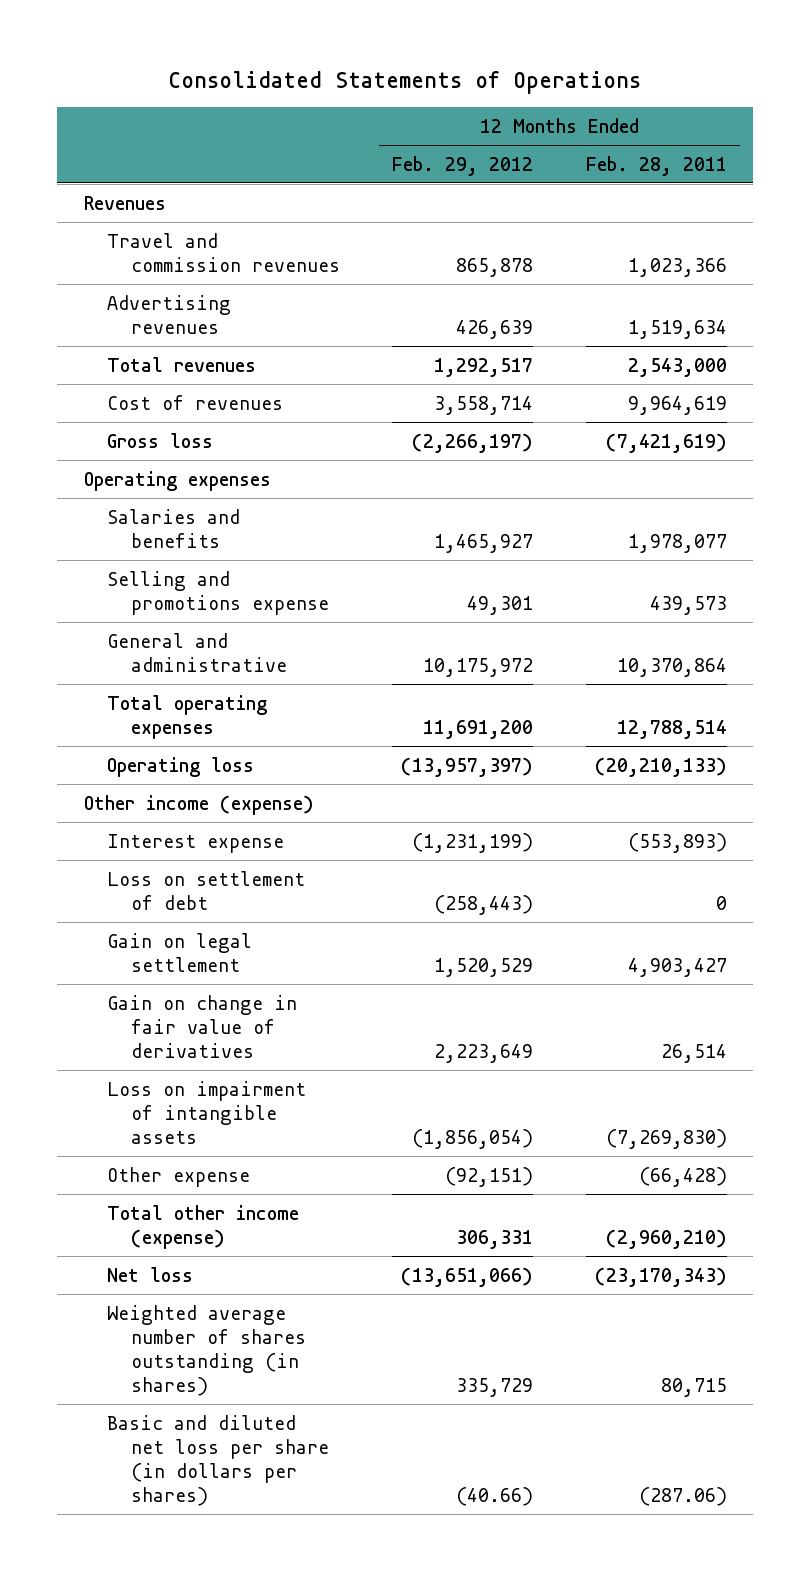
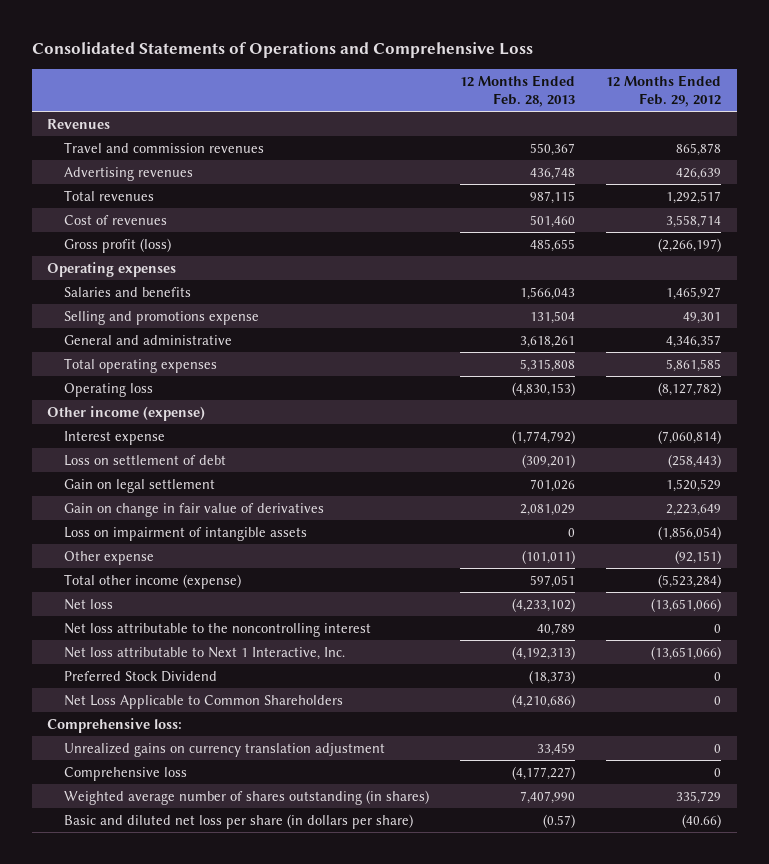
[168,70,642,94] Consolidated Statements of Operations -> [31,42,533,59] Consolidated Statements of Operations and Comprehensive Loss
[585,155,727,176] Feb. 28, 2011 -> none
none -> [460,74,576,108] 12 Months Ended Feb. 28, 2013
[107,432,214,448] Gross loss -> [64,237,172,253] Gross profit (loss)
[423,657,534,677] 10,175,972 -> [666,334,722,348] 4,346,357
[423,719,534,739] 11,691,200 -> [666,358,722,372] 5,861,585
[401,756,534,777] (13,957,397) -> [658,381,722,396] (8,127,782)
[412,832,534,853] (1,231,199) -> [658,429,722,444] (7,060,814)
[456,1229,534,1249] 306,331 -> [658,573,722,588] (5,523,284)
none -> [64,622,372,637] Net loss attributable to the noncontrolling interest
none -> [64,646,346,660] Net loss attributable to Next 1 Interactive, Inc.
none -> [64,670,218,682] Preferred Stock Dividend
none -> [64,694,344,709] Net Loss Applicable to Common Shareholders
none -> [47,717,183,733] Comprehensive loss:
none -> [64,742,386,757] Unrealized gains on currency translation adjustment
none -> [64,766,188,781] Comprehensive loss
[107,1414,329,1506] Basic and diluted net loss per share (in dollars per shares) -> [64,813,414,829] Basic and diluted net loss per share (in dollars per share)

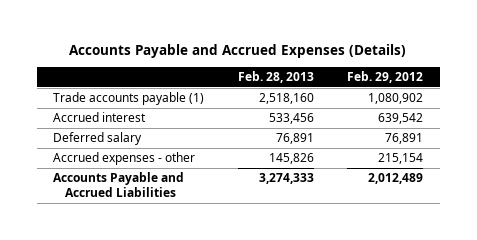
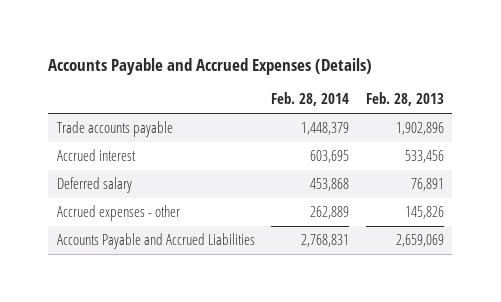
[347,71,424,84] Feb. 29, 2012 -> none
none -> [271,92,350,107] Feb. 28, 2014
[53,92,205,106] Trade accounts payable (1) -> [56,121,173,138] Trade accounts payable
[258,93,314,105] 2,518,160 -> [396,122,445,136] 1,902,896
[258,173,314,185] 3,274,333 -> [396,234,445,248] 2,659,069

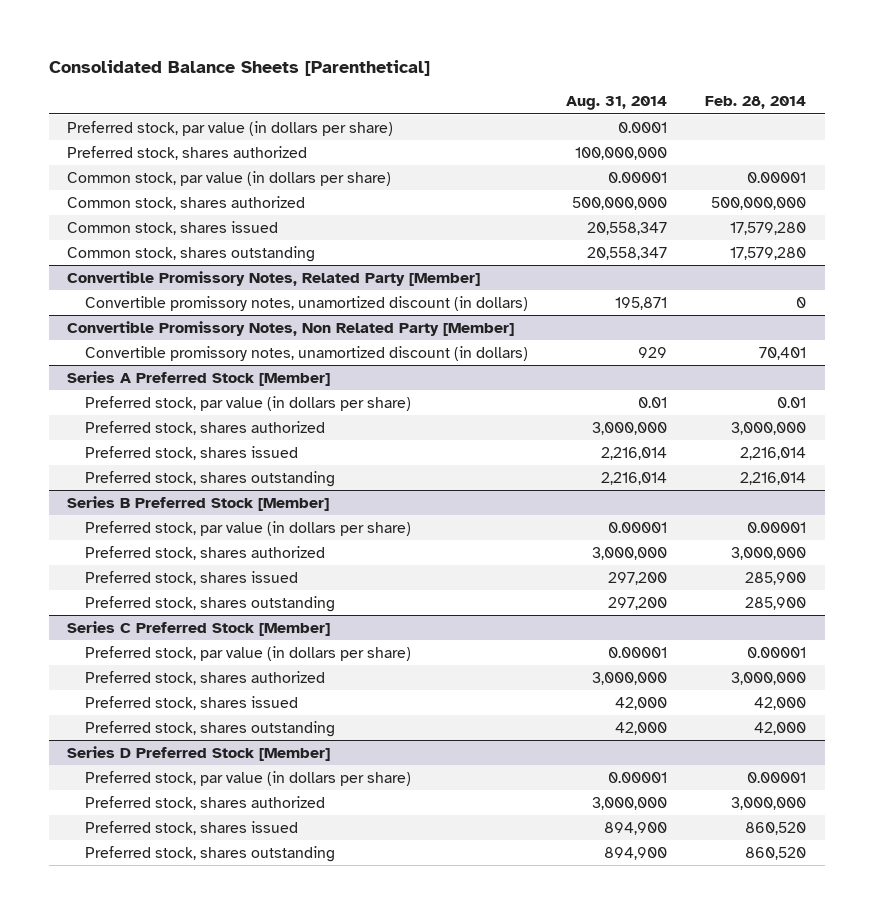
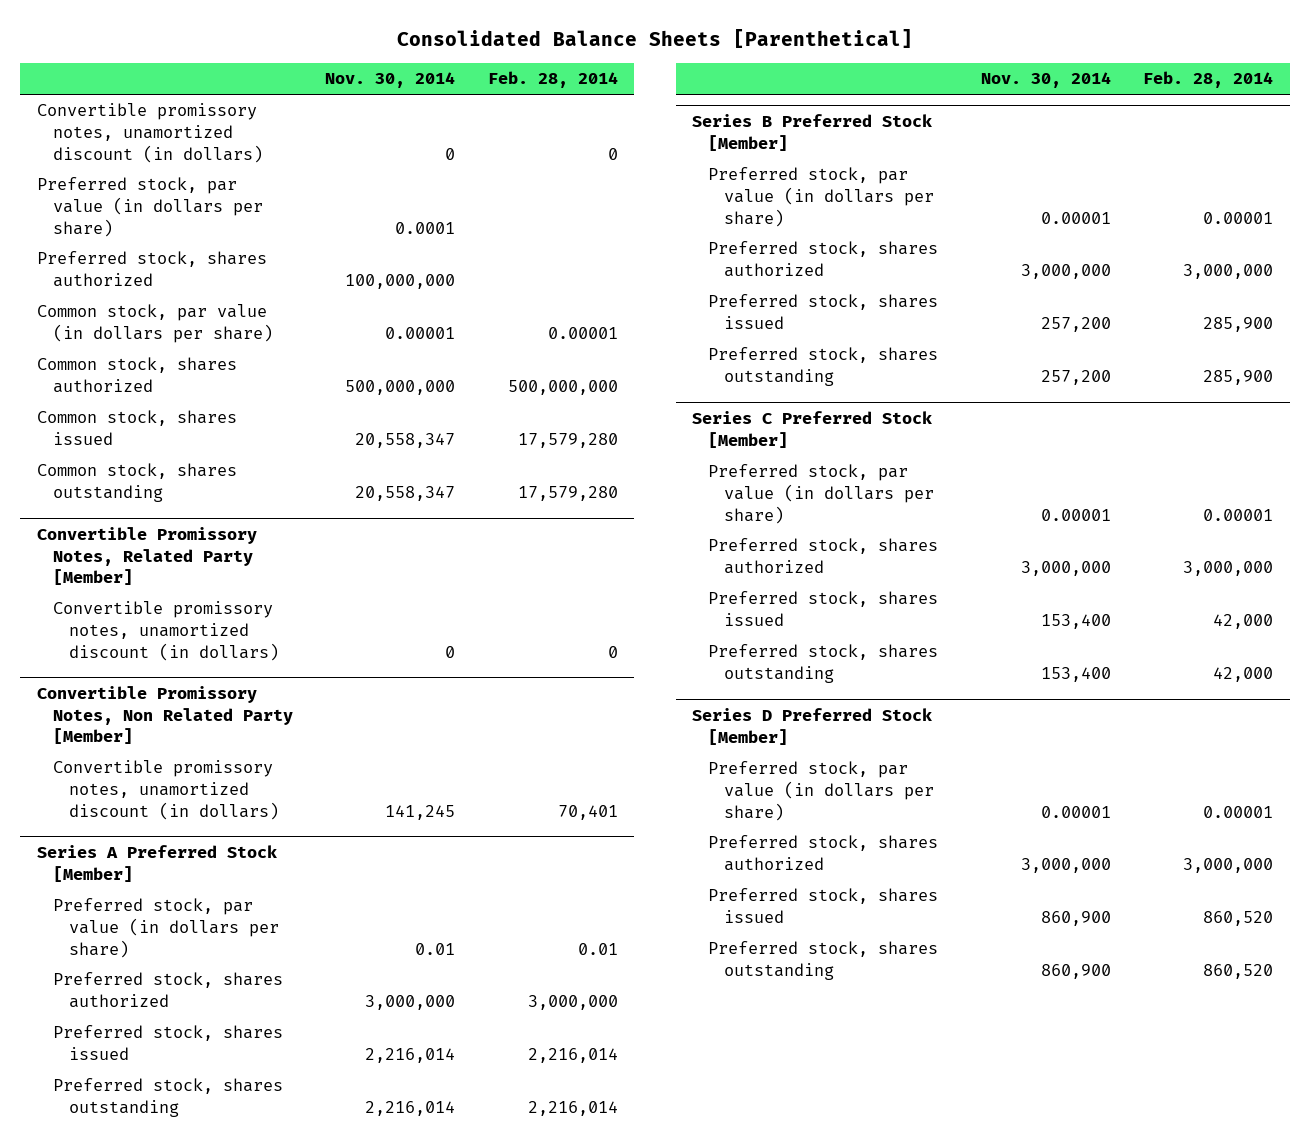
[566,96,668,111] Aug. 31, 2014 -> none
none -> [325,72,456,89] Nov. 30, 2014
none -> [36,103,263,163] Convertible promissory notes, unamortized discount (in dollars)

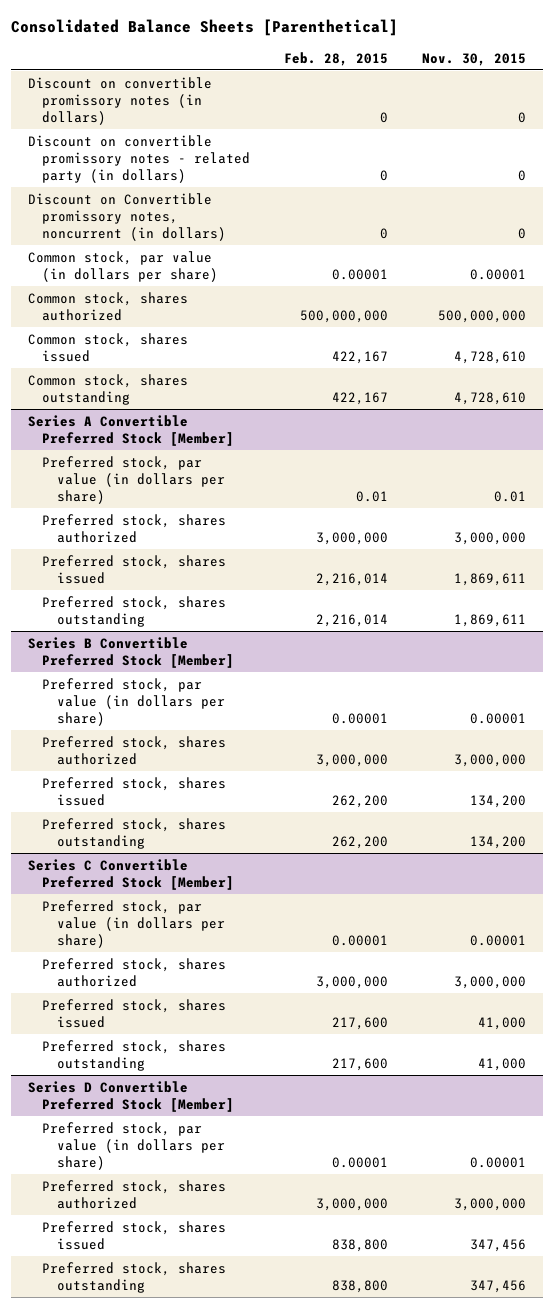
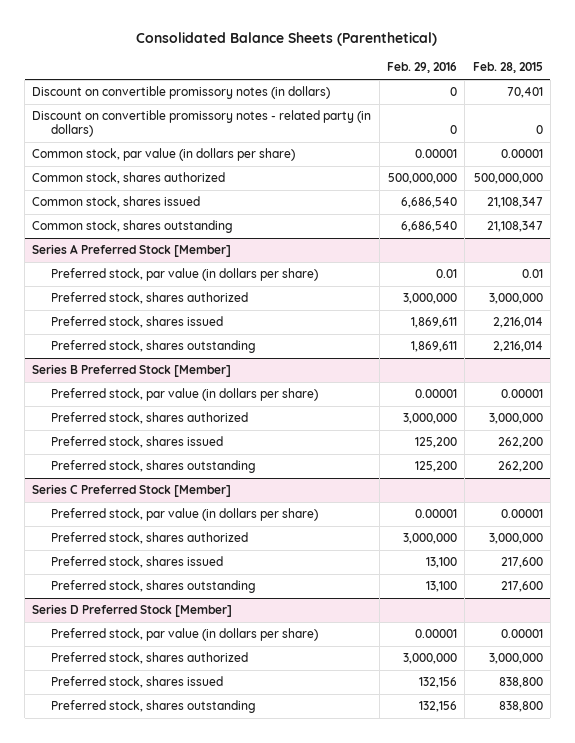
[10,19,398,37] Consolidated Balance Sheets [Parenthetical] -> [136,32,438,47] Consolidated Balance Sheets (Parenthetical)
[421,52,526,66] Nov. 30, 2015 -> none
none -> [386,62,457,74] Feb. 29, 2016
[380,111,389,123] 0 -> [506,87,543,99] 70,401
[27,192,227,241] Discount on Convertible promissory notes, noncurrent (in dollars) -> none
[332,350,389,364] 422,167 -> [486,197,543,209] 21,108,347
[332,391,389,405] 422,167 -> [486,221,543,233] 21,108,347
[27,414,235,446] Series A Convertible Preferred Stock [Member] -> [32,244,232,258] Series A Preferred Stock [Member]
[27,636,235,668] Series B Convertible Preferred Stock [Member] -> [32,364,232,378] Series B Preferred Stock [Member]
[27,858,235,890] Series C Convertible Preferred Stock [Member] -> [32,484,232,498] Series C Preferred Stock [Member]
[27,1080,235,1112] Series D Convertible Preferred Stock [Member] -> [32,604,233,618] Series D Preferred Stock [Member]

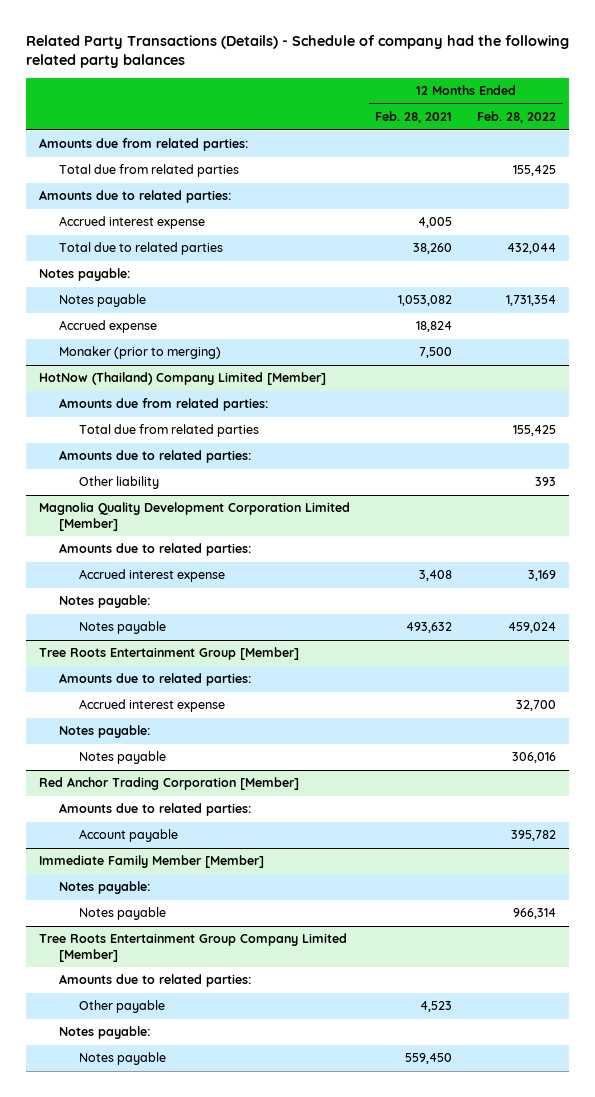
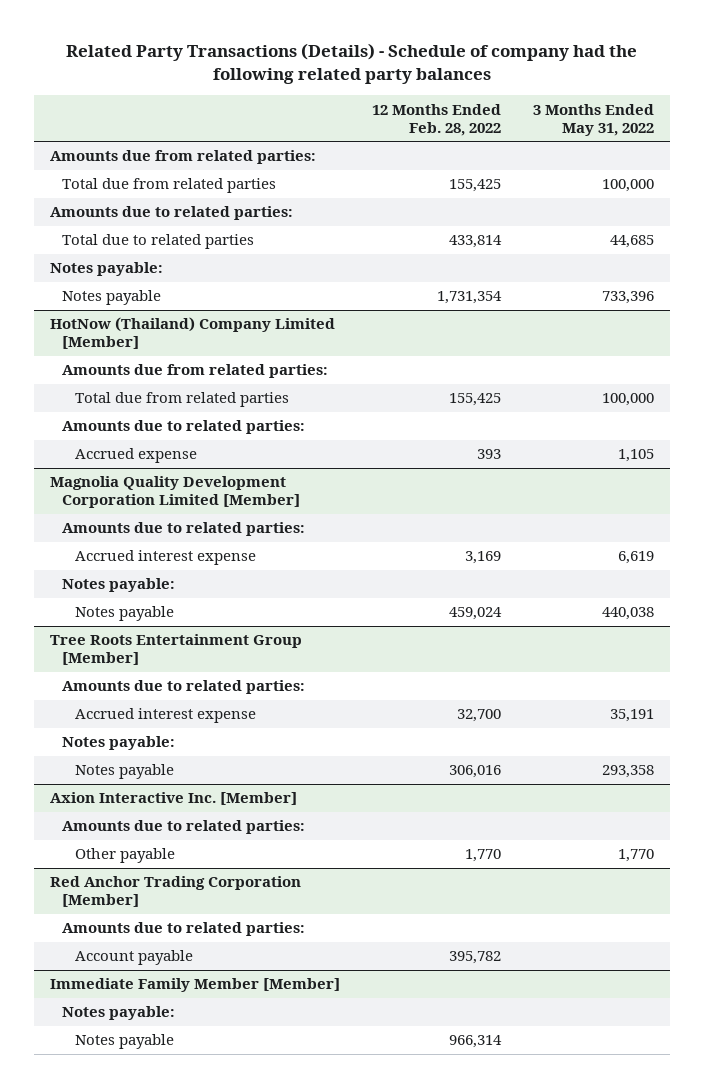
[375,111,453,124] Feb. 28, 2021 -> none
none -> [532,103,654,136] 3 Months Ended May 31, 2022
[58,216,205,230] Accrued interest expense -> none
[507,243,557,255] 432,044 -> [448,235,502,249] 433,814
[58,320,157,334] Accrued expense -> none
[58,346,221,360] Monaker (prior to merging) -> none
[78,476,159,490] Other liability -> [74,448,197,464] Accrued expense
none -> [49,792,297,806] Axion Interactive Inc. [Member]
none -> [62,820,306,835] Amounts due to related parties:
none -> [74,848,175,864] Other payable
[38,933,347,963] Tree Roots Entertainment Group Company Limited [Member] -> none
[58,974,251,988] Amounts due to related parties: -> none
[78,1000,165,1014] Other payable -> none
[58,1026,150,1040] Notes payable: -> none
[78,1052,166,1066] Notes payable -> none

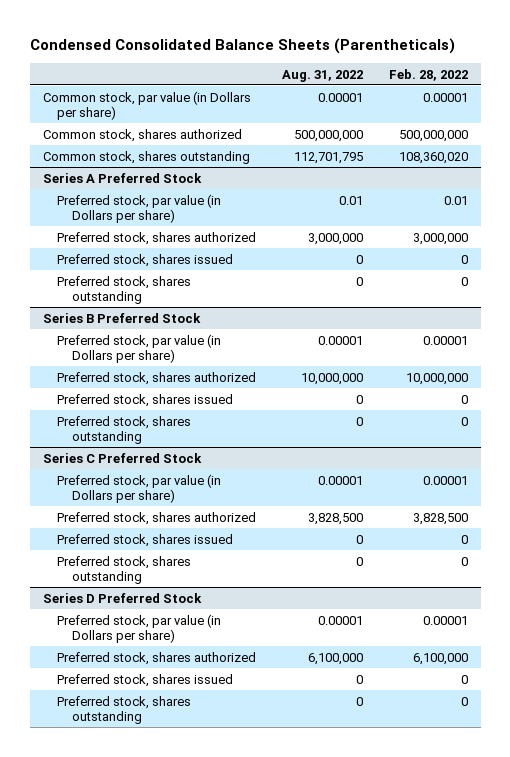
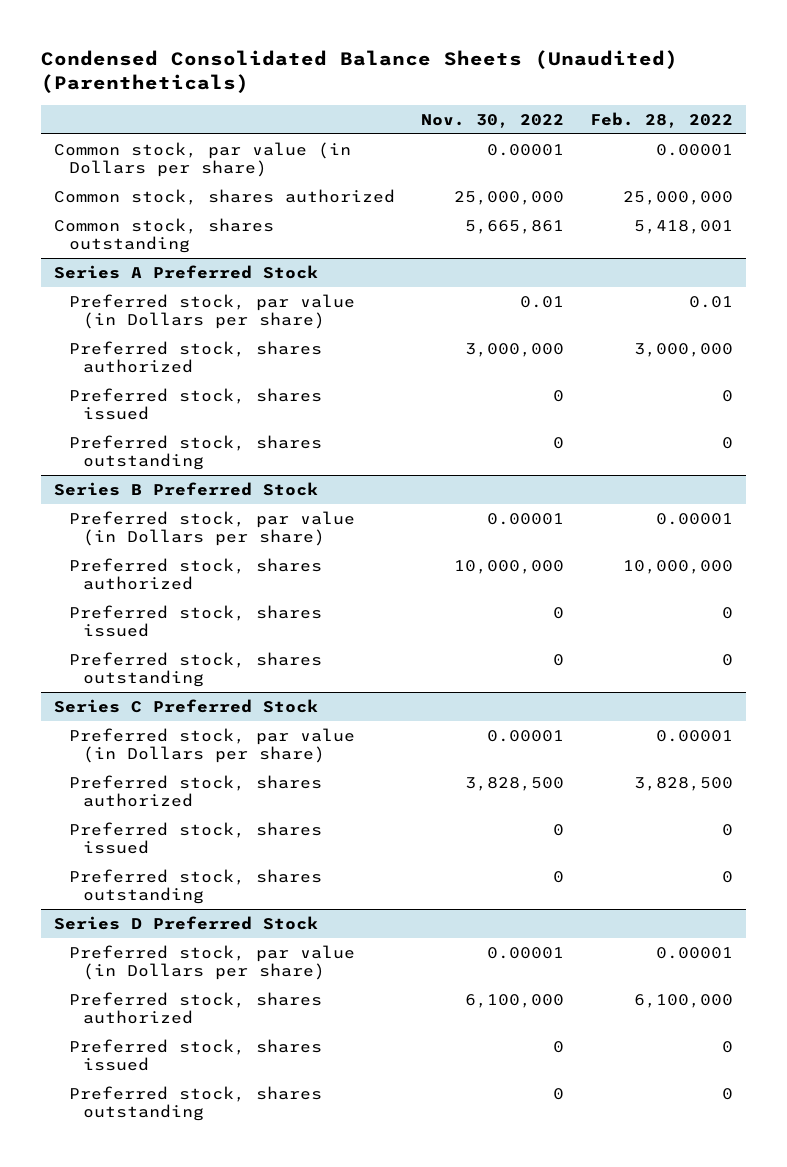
[29,37,455,54] Condensed Consolidated Balance Sheets (Parentheticals) -> [40,49,678,94] Condensed Consolidated Balance Sheets (Unaudited) (Parentheticals)
[282,69,364,82] Aug. 31, 2022 -> none
none -> [421,113,565,128] Nov. 30, 2022
[398,129,468,142] 500,000,000 -> [623,191,734,206] 25,000,000
[398,151,468,164] 108,360,020 -> [634,220,734,235] 5,418,001

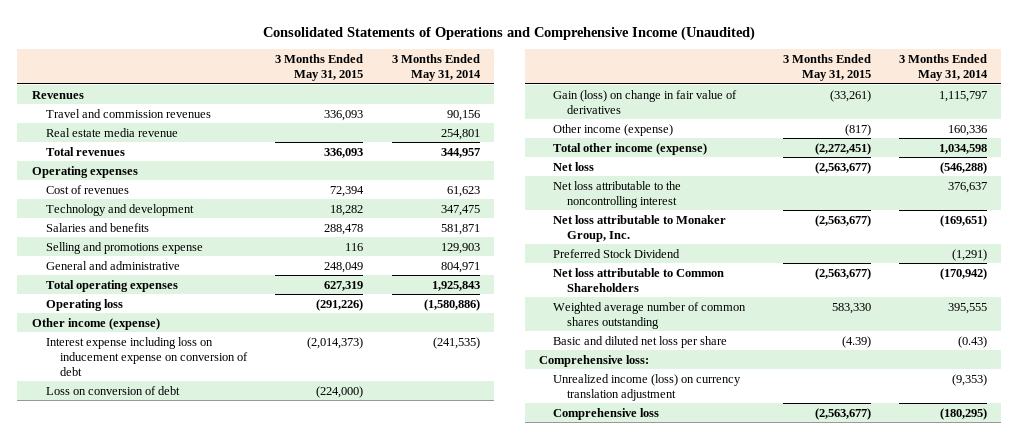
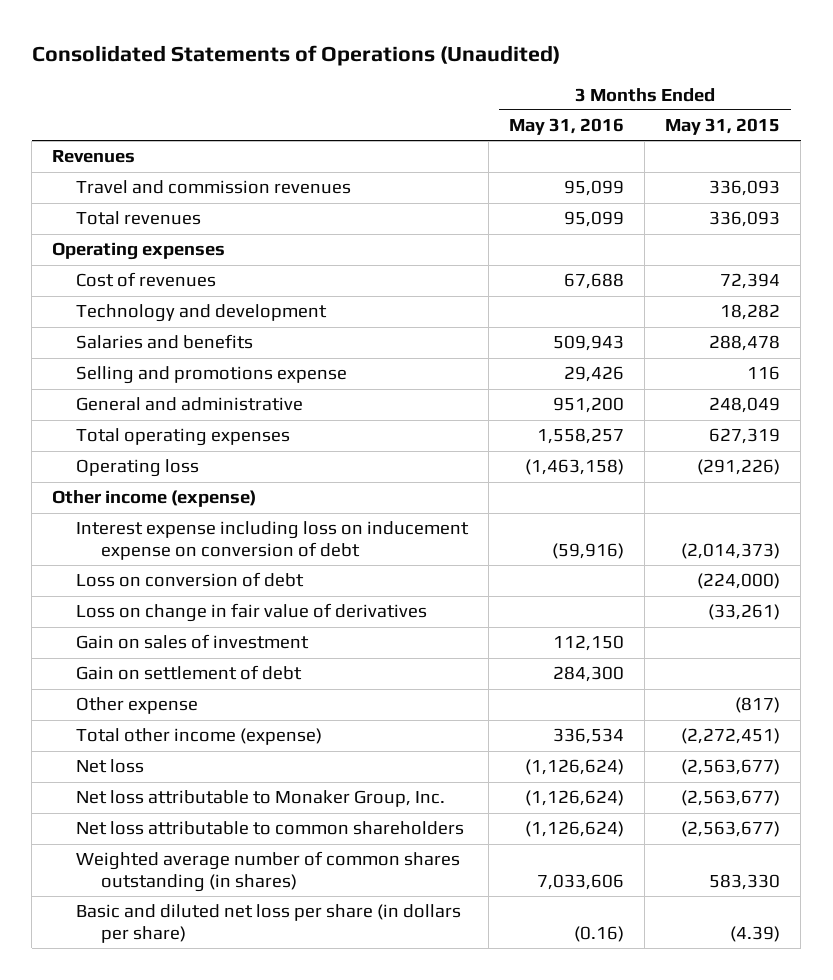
[263,25,756,41] Consolidated Statements of Operations and Comprehensive Income (Unaudited) -> [31,44,560,66] Consolidated Statements of Operations (Unaudited)
[391,54,481,82] 3 Months Ended May 31, 2014 -> none
none -> [509,118,625,136] May 31, 2016
[45,127,178,137] Real estate media revenue -> none
[553,89,738,114] Gain (loss) on change in fair value of derivatives -> [76,603,428,623] Loss on change in fair value of derivatives
none -> [76,634,310,650] Gain on sales of investment
none -> [76,665,303,681] Gain on settlement of debt
[553,123,674,136] Other income (expense) -> [76,697,199,715] Other expense
[553,180,682,208] Net loss attributable to the noncontrolling interest -> none
[553,248,681,258] Preferred Stock Dividend -> none
[539,354,650,367] Comprehensive loss: -> none
[553,373,742,401] Unrealized income (loss) on currency translation adjustment -> none
[553,407,660,420] Comprehensive loss -> none
[553,267,725,292] Net loss attributable to Common Shareholders -> [76,821,465,836] Net loss attributable to common shareholders
[553,301,747,329] Weighted average number of common shares outstanding -> [76,851,461,893] Weighted average number of common shares outstanding (in shares)
[553,335,728,348] Basic and diluted net loss per share -> [76,904,462,944] Basic and diluted net loss per share (in dollars per share)

